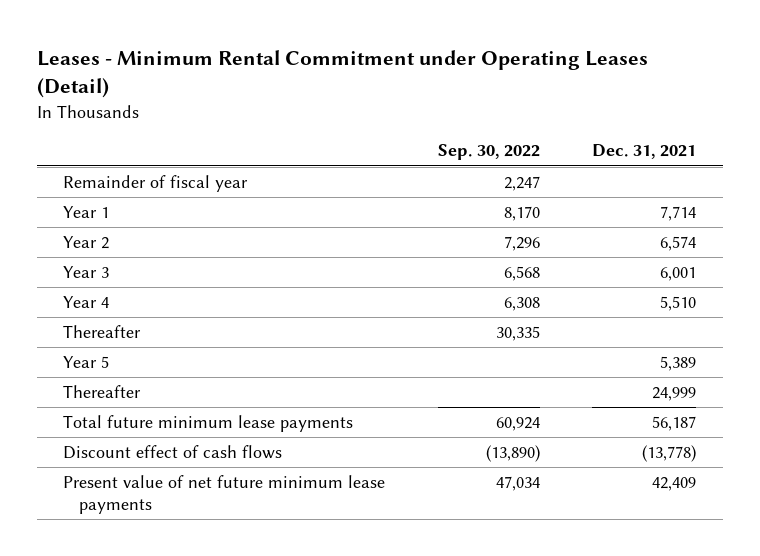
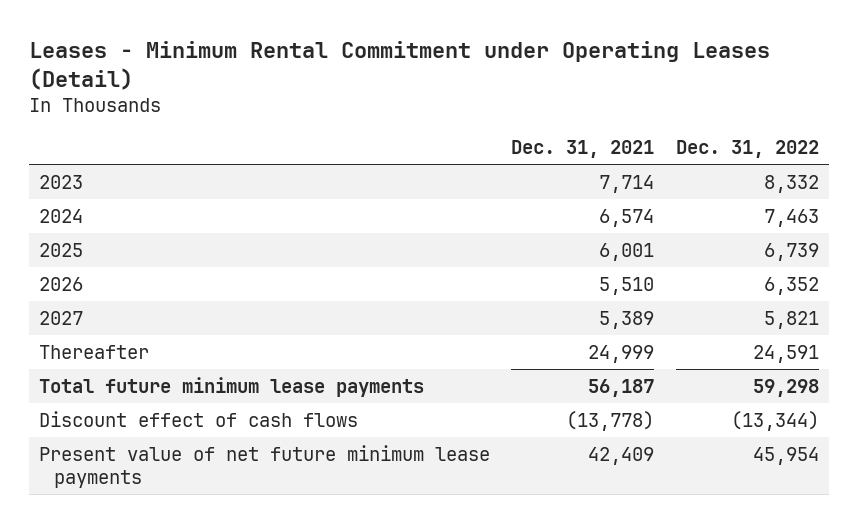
[437,144,540,161] Sep. 30, 2022 -> none
none -> [675,140,819,159] Dec. 31, 2022
[63,174,249,192] Remainder of fiscal year -> none
[63,324,142,338] Thereafter -> none
[63,205,110,218] Year 1 -> [39,174,84,189] 2023
[63,235,110,249] Year 2 -> [39,208,84,223] 2024
[63,265,110,278] Year 3 -> [39,242,84,257] 2025
[63,295,110,308] Year 4 -> [39,276,84,291] 2026
[63,355,110,368] Year 5 -> [39,310,84,325] 2027

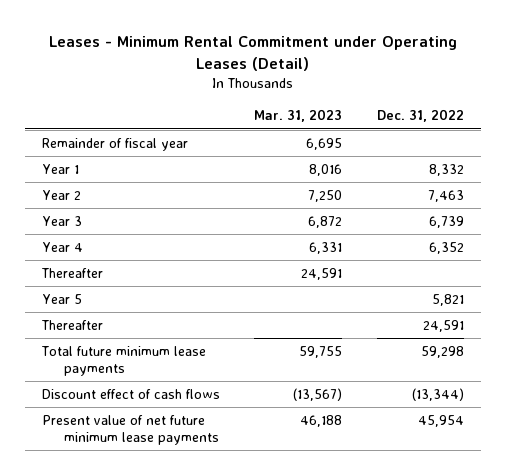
[511,140,655,159] Dec. 31, 2021 -> none
none -> [254,109,343,123] Mar. 31, 2023
none -> [42,138,189,152] Remainder of fiscal year
[39,174,84,189] 2023 -> [42,164,80,175] Year 1
[39,208,84,223] 2024 -> [42,190,82,201] Year 2
[39,242,84,257] 2025 -> [42,216,83,227] Year 3
[39,276,84,291] 2026 -> [42,242,84,253] Year 4
none -> [41,268,104,279] Thereafter
[39,310,84,325] 2027 -> [42,294,83,305] Year 5

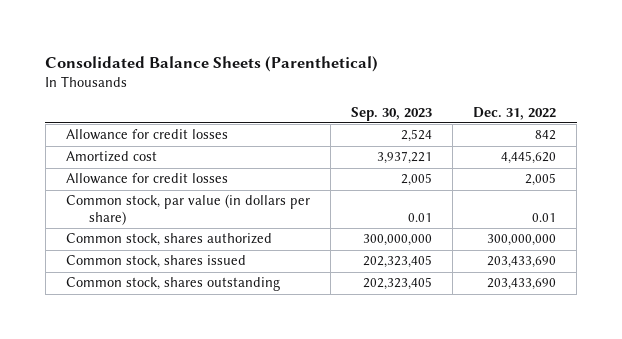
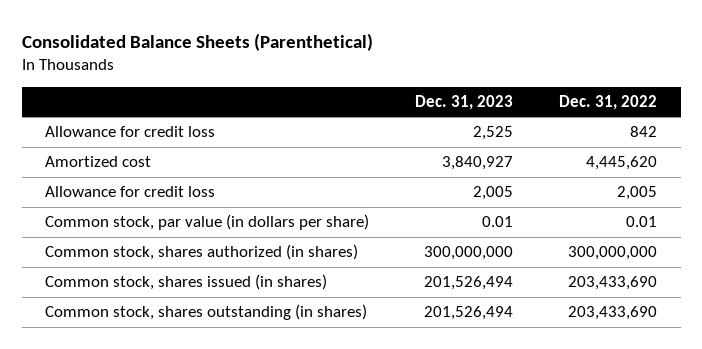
[350,106,432,121] Sep. 30, 2023 -> none
none -> [415,94,514,110] Dec. 31, 2023
[65,129,228,141] Allowance for credit losses -> [44,126,215,138] Allowance for credit loss
[65,173,228,185] Allowance for credit losses -> [44,186,215,198] Allowance for credit loss
[65,233,272,247] Common stock, shares authorized -> [44,244,358,261] Common stock, shares authorized (in shares)
[65,255,246,269] Common stock, shares issued -> [44,274,327,291] Common stock, shares issued (in shares)
[65,277,280,292] Common stock, shares outstanding -> [44,304,367,321] Common stock, shares outstanding (in shares)

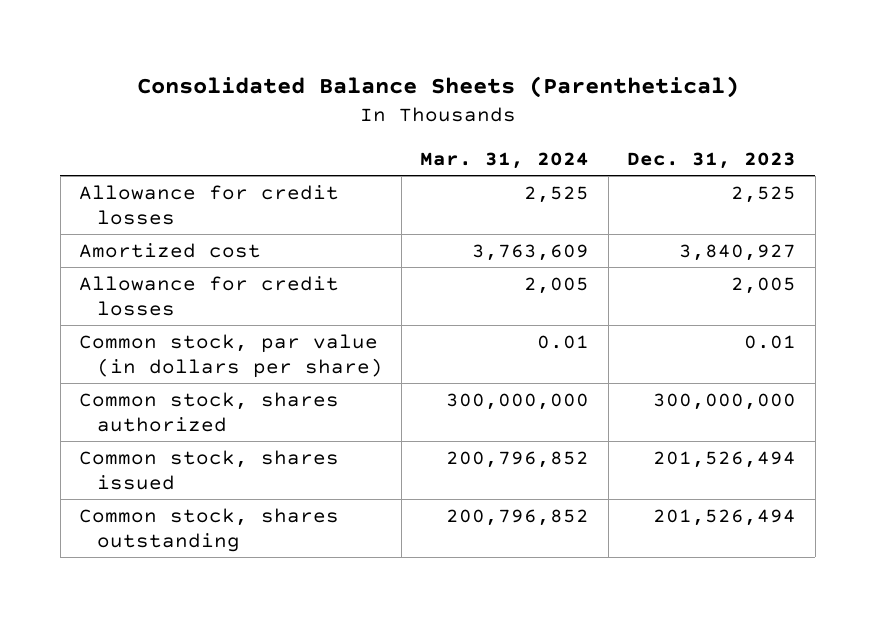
[559,94,658,110] Dec. 31, 2022 -> none
none -> [420,152,590,170] Mar. 31, 2024
[44,126,215,138] Allowance for credit loss -> [79,184,340,225] Allowance for credit losses
[44,186,215,198] Allowance for credit loss -> [79,275,340,316] Allowance for credit losses
[44,244,358,261] Common stock, shares authorized (in shares) -> [79,391,340,432] Common stock, shares authorized
[44,274,327,291] Common stock, shares issued (in shares) -> [79,449,340,490] Common stock, shares issued
[44,304,367,321] Common stock, shares outstanding (in shares) -> [79,507,340,552] Common stock, shares outstanding

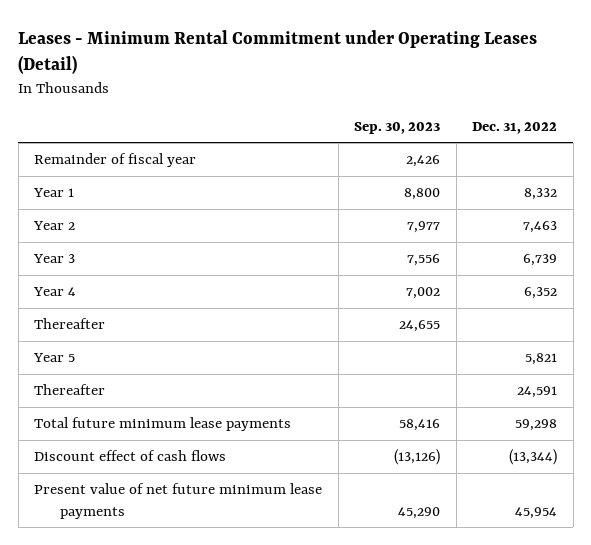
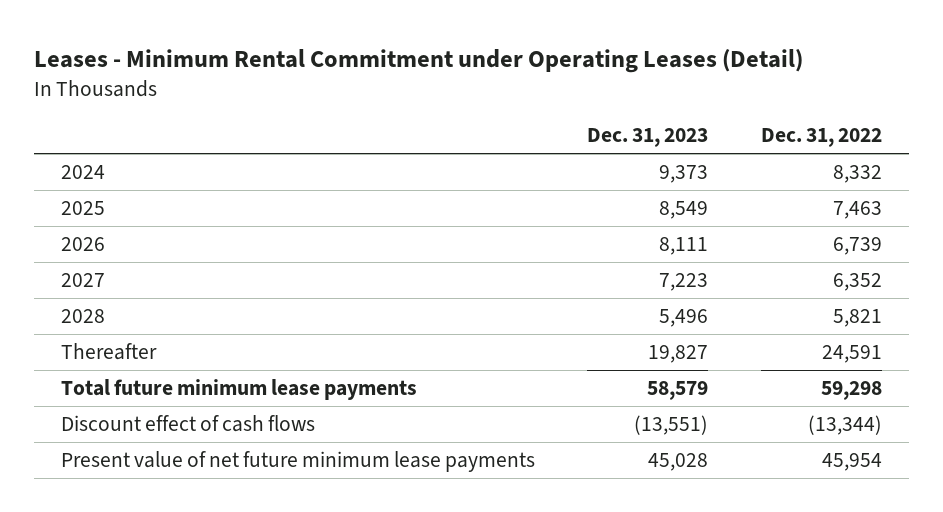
[354,121,441,134] Sep. 30, 2023 -> none
none -> [587,128,709,148] Dec. 31, 2023
[34,153,197,168] Remainder of fiscal year -> none
[34,318,106,330] Thereafter -> none
[33,188,75,198] Year 1 -> [60,164,105,179] 2024
[33,221,76,231] Year 2 -> [60,200,105,215] 2025
[33,254,76,264] Year 3 -> [60,236,105,251] 2026
[33,287,77,297] Year 4 -> [60,272,105,287] 2027
[33,353,76,363] Year 5 -> [60,308,105,323] 2028

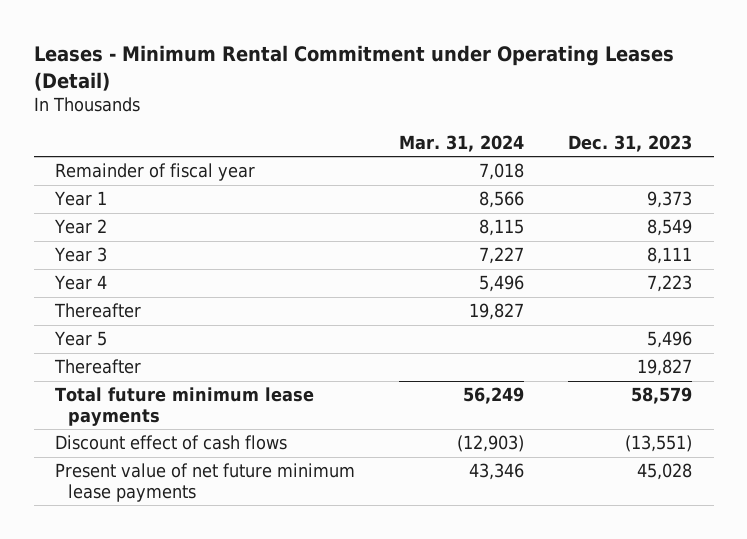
[761,128,883,148] Dec. 31, 2022 -> none
none -> [399,134,525,152] Mar. 31, 2024
none -> [55,163,256,182] Remainder of fiscal year
[60,164,105,179] 2024 -> [54,191,108,207] Year 1
[60,200,105,215] 2025 -> [54,219,108,235] Year 2
[60,236,105,251] 2026 -> [54,247,108,263] Year 3
[60,272,105,287] 2027 -> [54,275,108,291] Year 4
none -> [54,303,142,319] Thereafter
[60,308,105,323] 2028 -> [54,331,108,347] Year 5

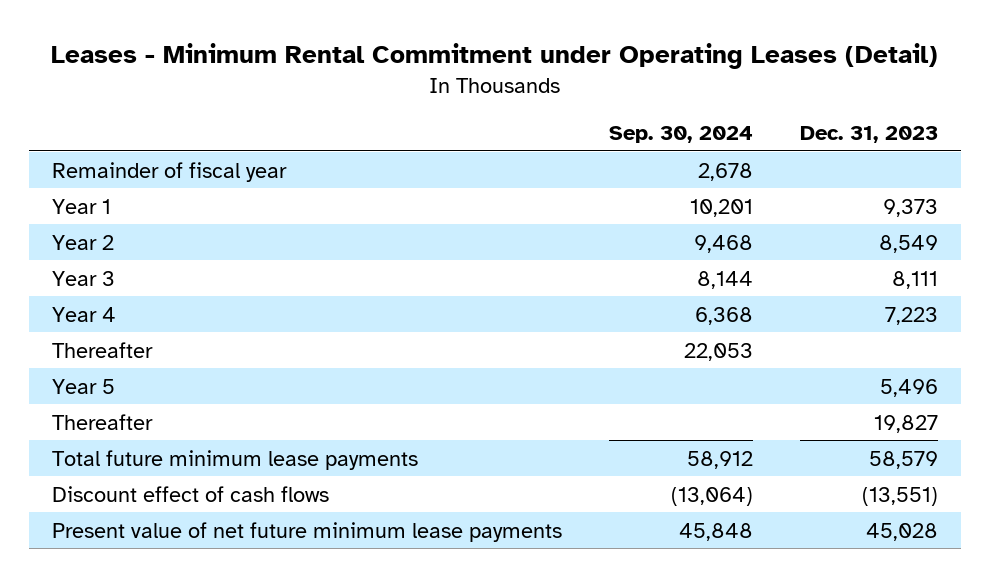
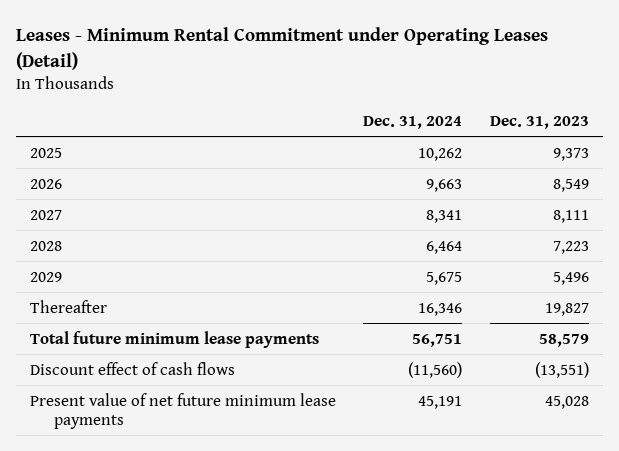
[609,126,754,144] Sep. 30, 2024 -> none
none -> [363,115,463,129] Dec. 31, 2024
[52,161,288,182] Remainder of fiscal year -> none
[52,341,154,358] Thereafter -> none
[52,198,112,214] Year 1 -> [29,147,62,158] 2025
[52,234,115,250] Year 2 -> [29,178,62,189] 2026
[52,270,116,286] Year 3 -> [29,209,62,220] 2027
[52,306,117,322] Year 4 -> [29,240,62,251] 2028
[52,378,116,394] Year 5 -> [29,271,62,282] 2029

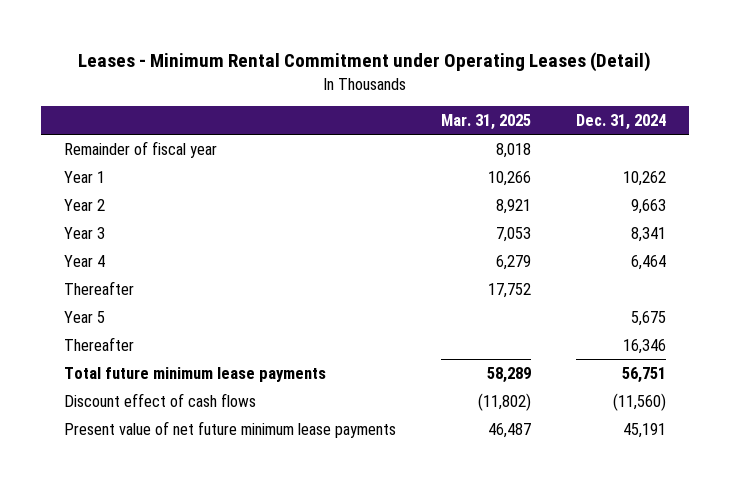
[489,115,589,129] Dec. 31, 2023 -> none
none -> [441,114,532,131] Mar. 31, 2025
none -> [64,140,218,158] Remainder of fiscal year
[29,147,62,158] 2025 -> [64,170,106,183] Year 1
[29,178,62,189] 2026 -> [64,198,106,211] Year 2
[29,209,62,220] 2027 -> [64,226,106,239] Year 3
[29,240,62,251] 2028 -> [64,254,106,267] Year 4
none -> [64,280,135,295] Thereafter
[29,271,62,282] 2029 -> [64,310,106,323] Year 5

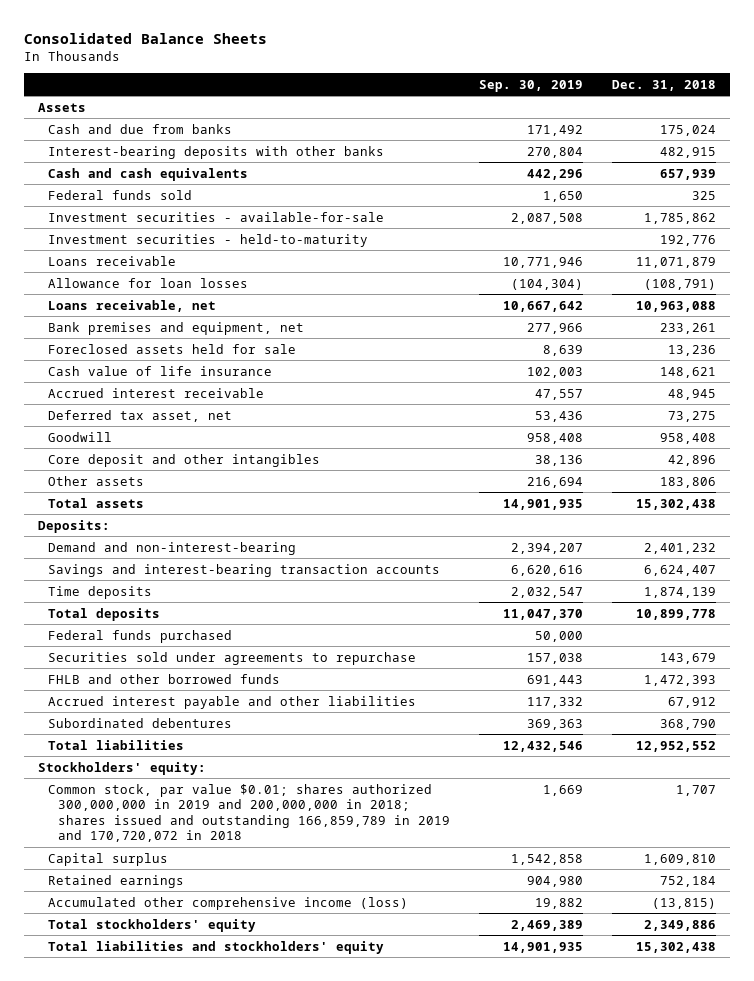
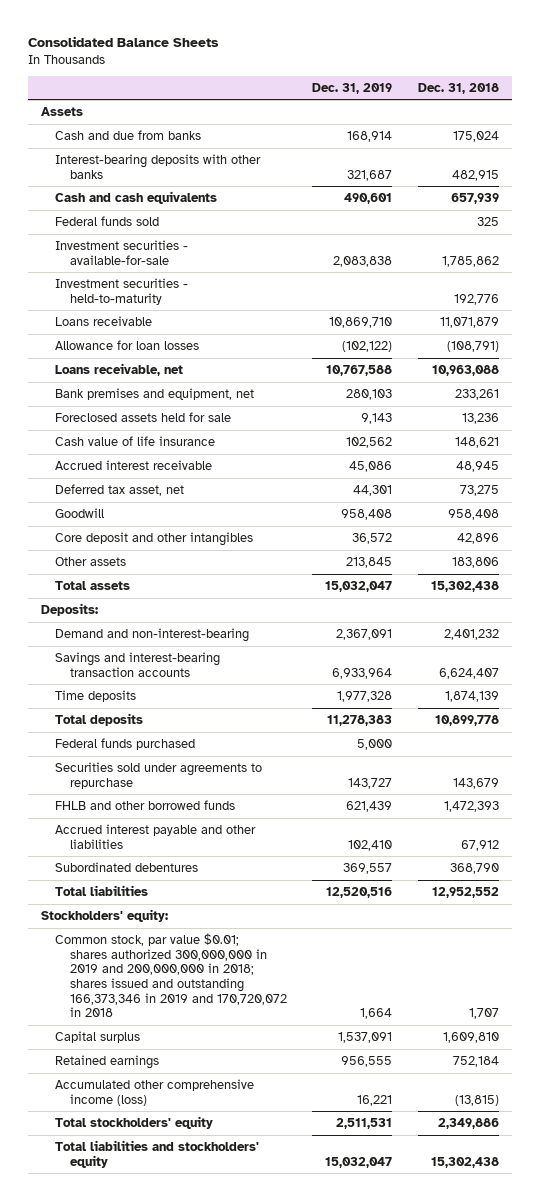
[478,79,583,92] Sep. 30, 2019 -> none
none -> [312,82,393,94] Dec. 31, 2019
[48,783,450,843] Common stock, par value $0.01; shares authorized 300,000,000 in 2019 and 200,000,000 in 2018; shares issued and outstanding 166,859,789 in 2019 and 170,720,072 in 2018 -> [55,933,287,1018] Common stock, par value $0.01; shares authorized 300,000,000 in 2019 and 200,000,000 in 2018; shares issued and outstanding 166,373,346 in 2019 and 170,720,072 in 2018

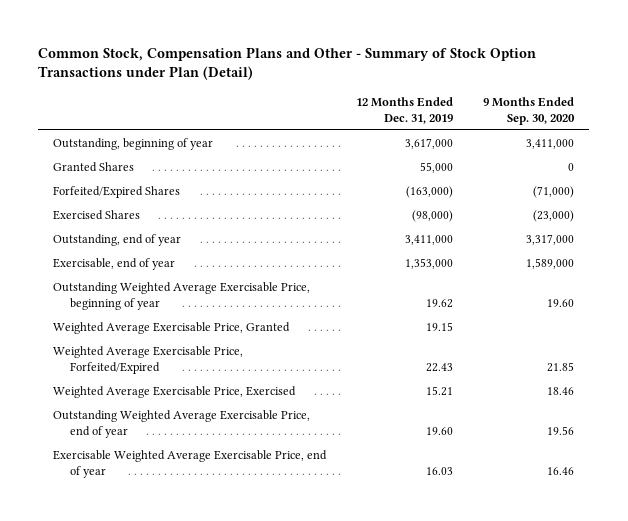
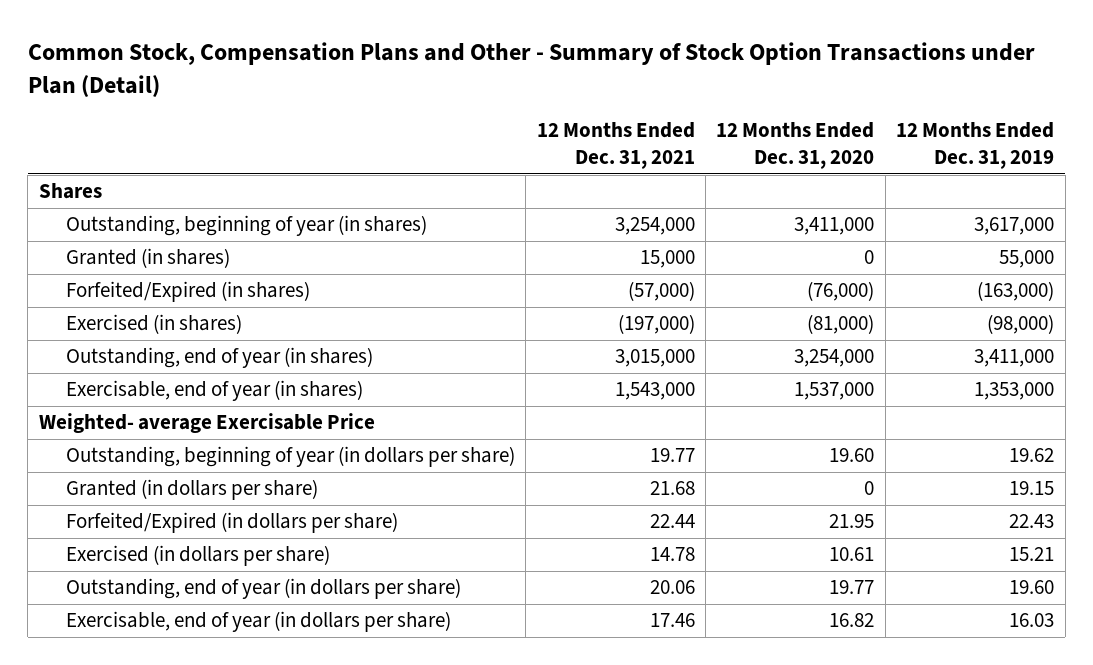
[483,96,576,125] 9 Months Ended Sep. 30, 2020 -> none
none -> [536,122,695,170] 12 Months Ended Dec. 31, 2021
none -> [716,122,875,170] 12 Months Ended Dec. 31, 2020
none -> [38,183,102,200] Shares
[53,137,214,150] Outstanding, beginning of year -> [65,215,427,237] Outstanding, beginning of year (in shares)
[53,161,135,172] Granted Shares -> [65,248,230,269] Granted (in shares)
[53,185,181,198] Forfeited/Expired Shares -> [65,281,310,303] Forfeited/Expired (in shares)
[53,209,141,220] Exercised Shares -> [65,314,242,335] Exercised (in shares)
[53,233,182,246] Outstanding, end of year -> [65,347,373,369] Outstanding, end of year (in shares)
[53,257,176,270] Exercisable, end of year -> [65,380,363,402] Exercisable, end of year (in shares)
none -> [38,413,375,434] Weighted- average Exercisable Price
[53,281,311,310] Outstanding Weighted Average Exercisable Price, beginning of year -> [65,446,515,468] Outstanding, beginning of year (in dollars per share)
[53,321,291,334] Weighted Average Exercisable Price, Granted -> [65,479,318,501] Granted (in dollars per share)
[53,345,244,374] Weighted Average Exercisable Price, Forfeited/Expired -> [65,512,398,534] Forfeited/Expired (in dollars per share)
[53,385,297,398] Weighted Average Exercisable Price, Exercised -> [65,545,330,567] Exercised (in dollars per share)
[53,409,311,438] Outstanding Weighted Average Exercisable Price, end of year -> [65,578,461,600] Outstanding, end of year (in dollars per share)
[53,449,328,478] Exercisable Weighted Average Exercisable Price, end of year -> [65,611,451,633] Exercisable, end of year (in dollars per share)

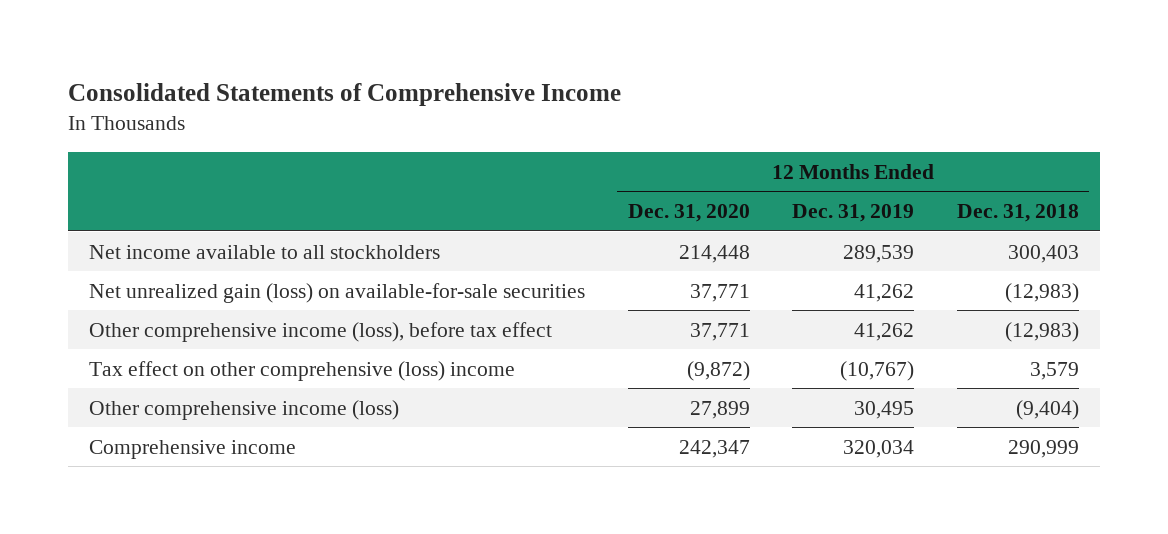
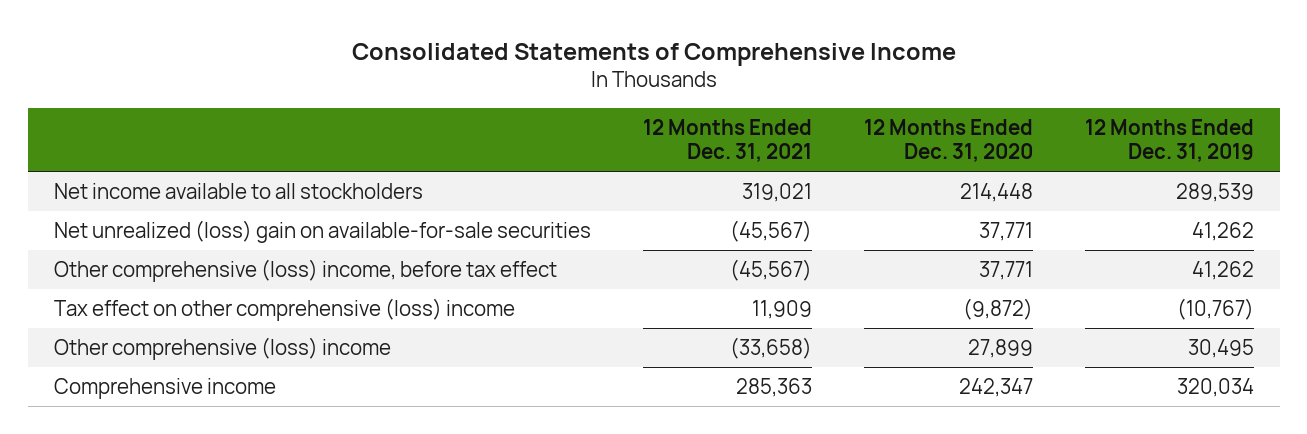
[956,204,1079,223] Dec. 31, 2018 -> none
none -> [642,118,812,163] 12 Months Ended Dec. 31, 2021
[89,282,586,303] Net unrealized gain (loss) on available-for-sale securities -> [53,220,591,244] Net unrealized (loss) gain on available-for-sale securities
[89,321,553,342] Other comprehensive income (loss), before tax effect -> [53,259,557,283] Other comprehensive (loss) income, before tax effect
[89,399,400,420] Other comprehensive income (loss) -> [53,337,391,361] Other comprehensive (loss) income

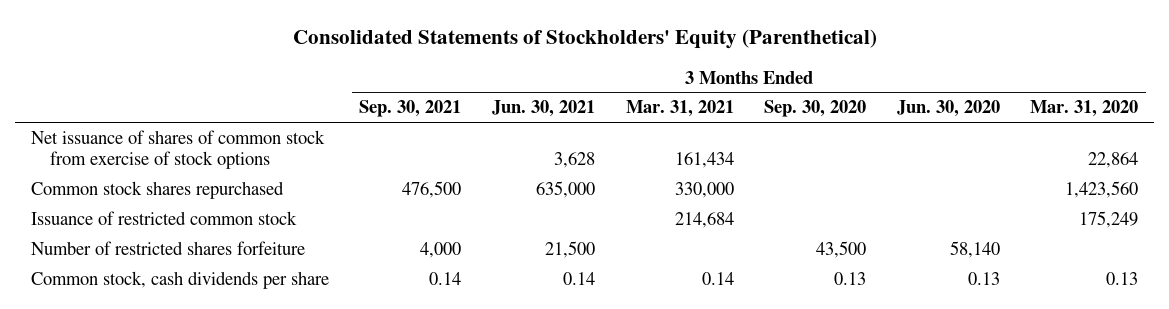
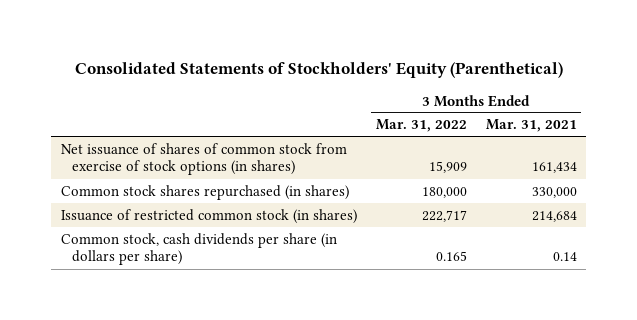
[359,100,462,118] Sep. 30, 2021 -> none
[491,100,595,118] Jun. 30, 2021 -> none
[764,100,867,118] Sep. 30, 2020 -> none
[896,100,1000,118] Jun. 30, 2020 -> none
[1030,100,1139,118] Mar. 31, 2020 -> none
none -> [375,119,467,133] Mar. 31, 2022
[30,241,305,256] Number of restricted shares forfeiture -> none
[30,130,325,170] Net issuance of shares of common stock from exercise of stock options -> [60,142,347,176] Net issuance of shares of common stock from exercise of stock options (in shares)
[30,181,284,200] Common stock shares repurchased -> [60,184,349,200] Common stock shares repurchased (in shares)
[30,211,297,226] Issuance of restricted common stock -> [60,208,357,224] Issuance of restricted common stock (in shares)
[30,271,329,290] Common stock, cash dividends per share -> [60,232,337,266] Common stock, cash dividends per share (in dollars per share)

